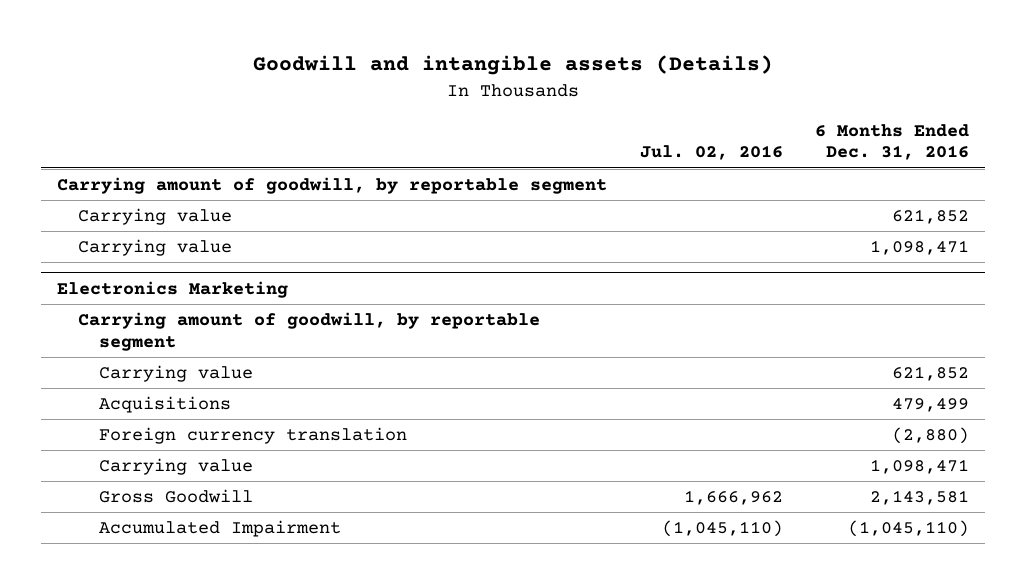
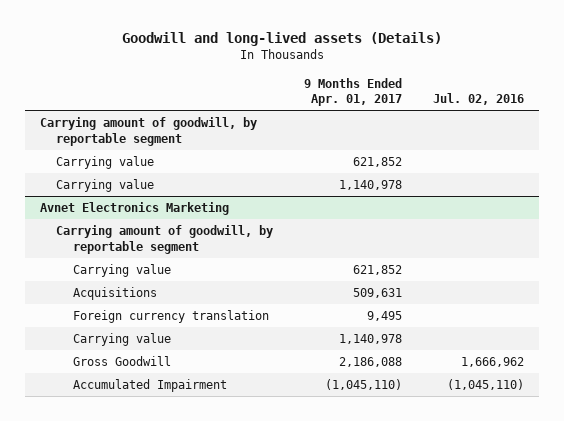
[253,55,774,76] Goodwill and intangible assets (Details) -> [122,32,443,47] Goodwill and long-lived assets (Details)
[815,123,970,161] 6 Months Ended Dec. 31, 2016 -> none
none -> [304,77,403,107] 9 Months Ended Apr. 01, 2017
[57,281,289,299] Electronics Marketing -> [40,202,230,216] Avnet Electronics Marketing

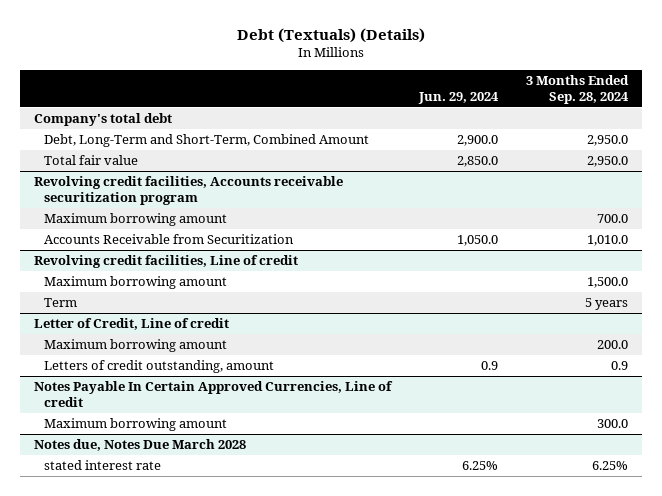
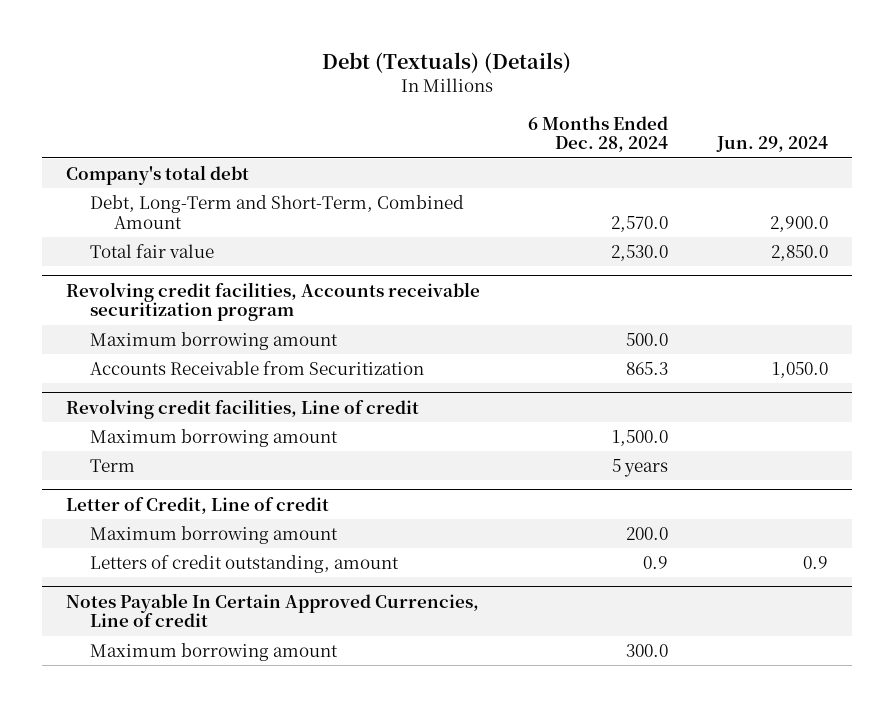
[526,75,630,104] 3 Months Ended Sep. 28, 2024 -> none
none -> [528,115,669,153] 6 Months Ended Dec. 28, 2024
[33,439,246,452] Notes due, Notes Due March 2028 -> none
[43,460,161,471] stated interest rate -> none

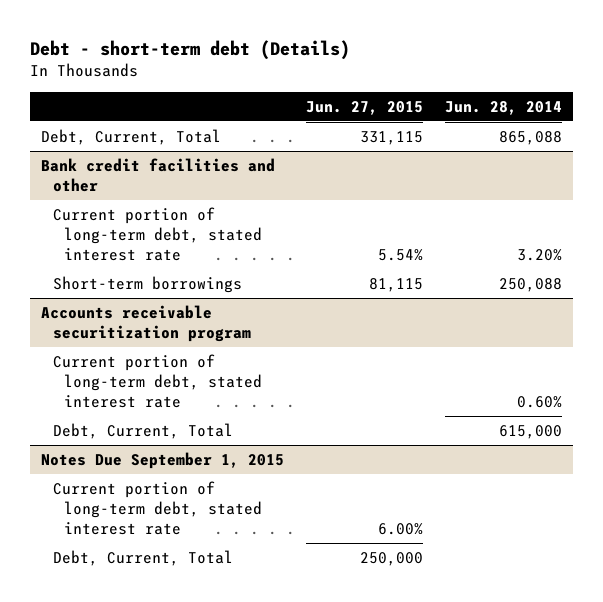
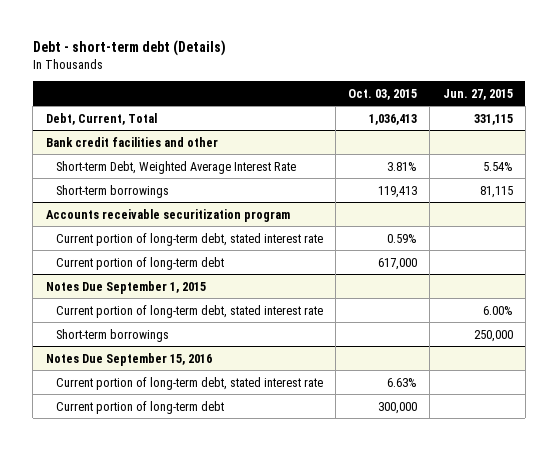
[444,100,562,115] Jun. 28, 2014 -> none
none -> [348,88,418,100] Oct. 03, 2015
[52,206,263,262] Current portion of long-term debt, stated interest rate -> [55,160,296,174] Short-term Debt, Weighted Average Interest Rate
[52,422,233,439] Debt, Current, Total -> none
none -> [55,256,224,270] Current portion of long-term debt
[52,549,233,566] Debt, Current, Total -> none
none -> [55,328,169,342] Short-term borrowings
none -> [45,352,212,366] Notes Due September 15, 2016
none -> [55,376,323,390] Current portion of long-term debt, stated interest rate
none -> [55,400,224,414] Current portion of long-term debt

